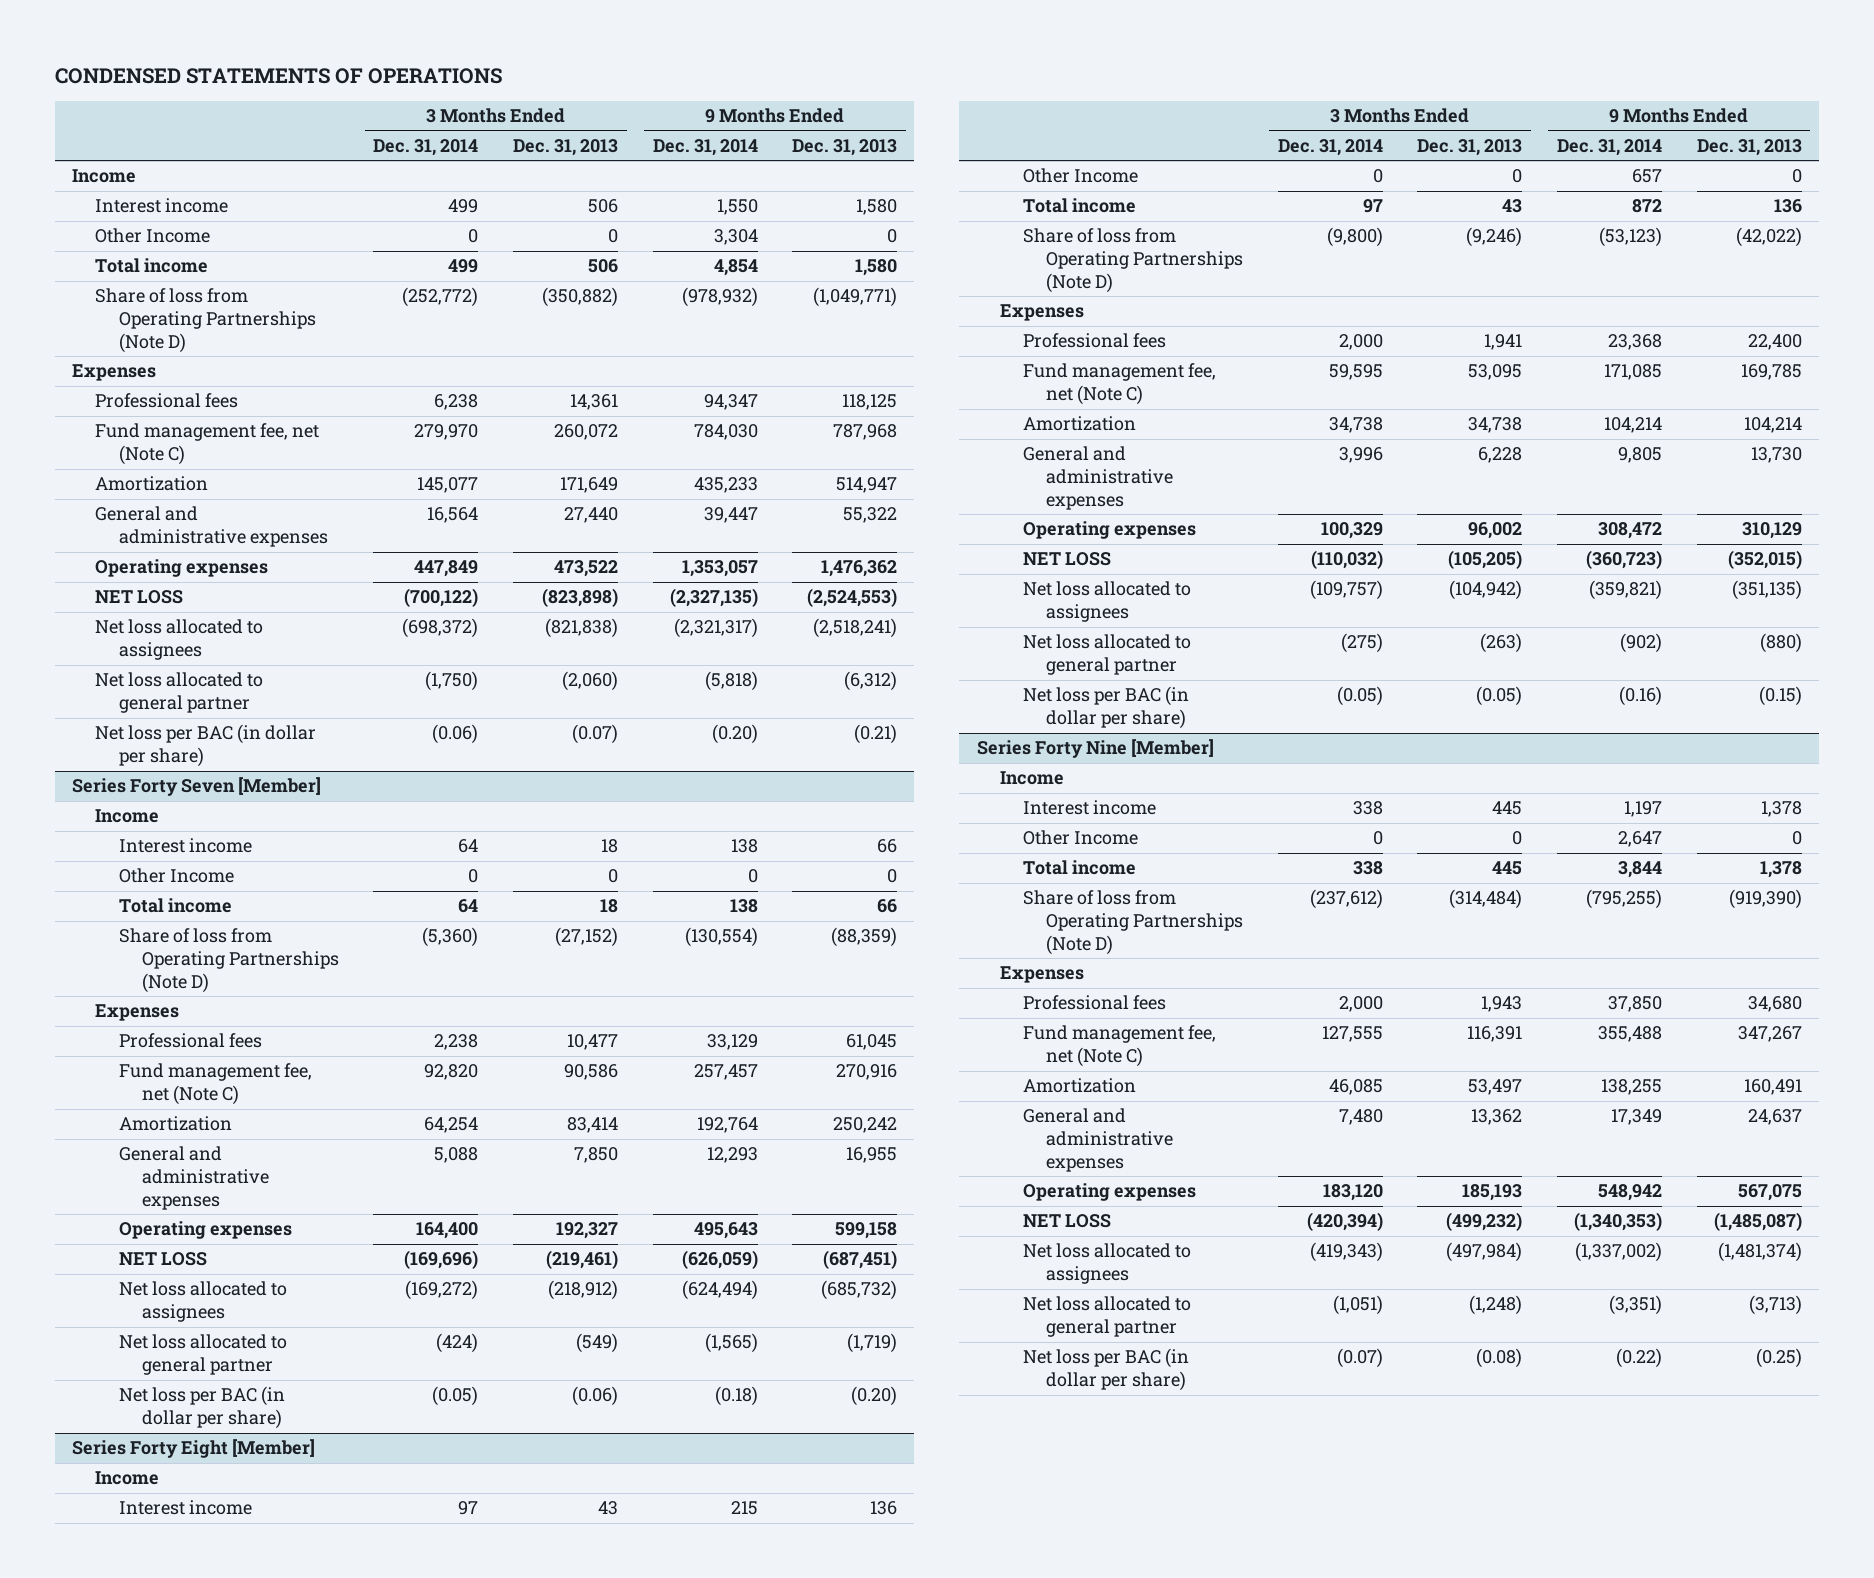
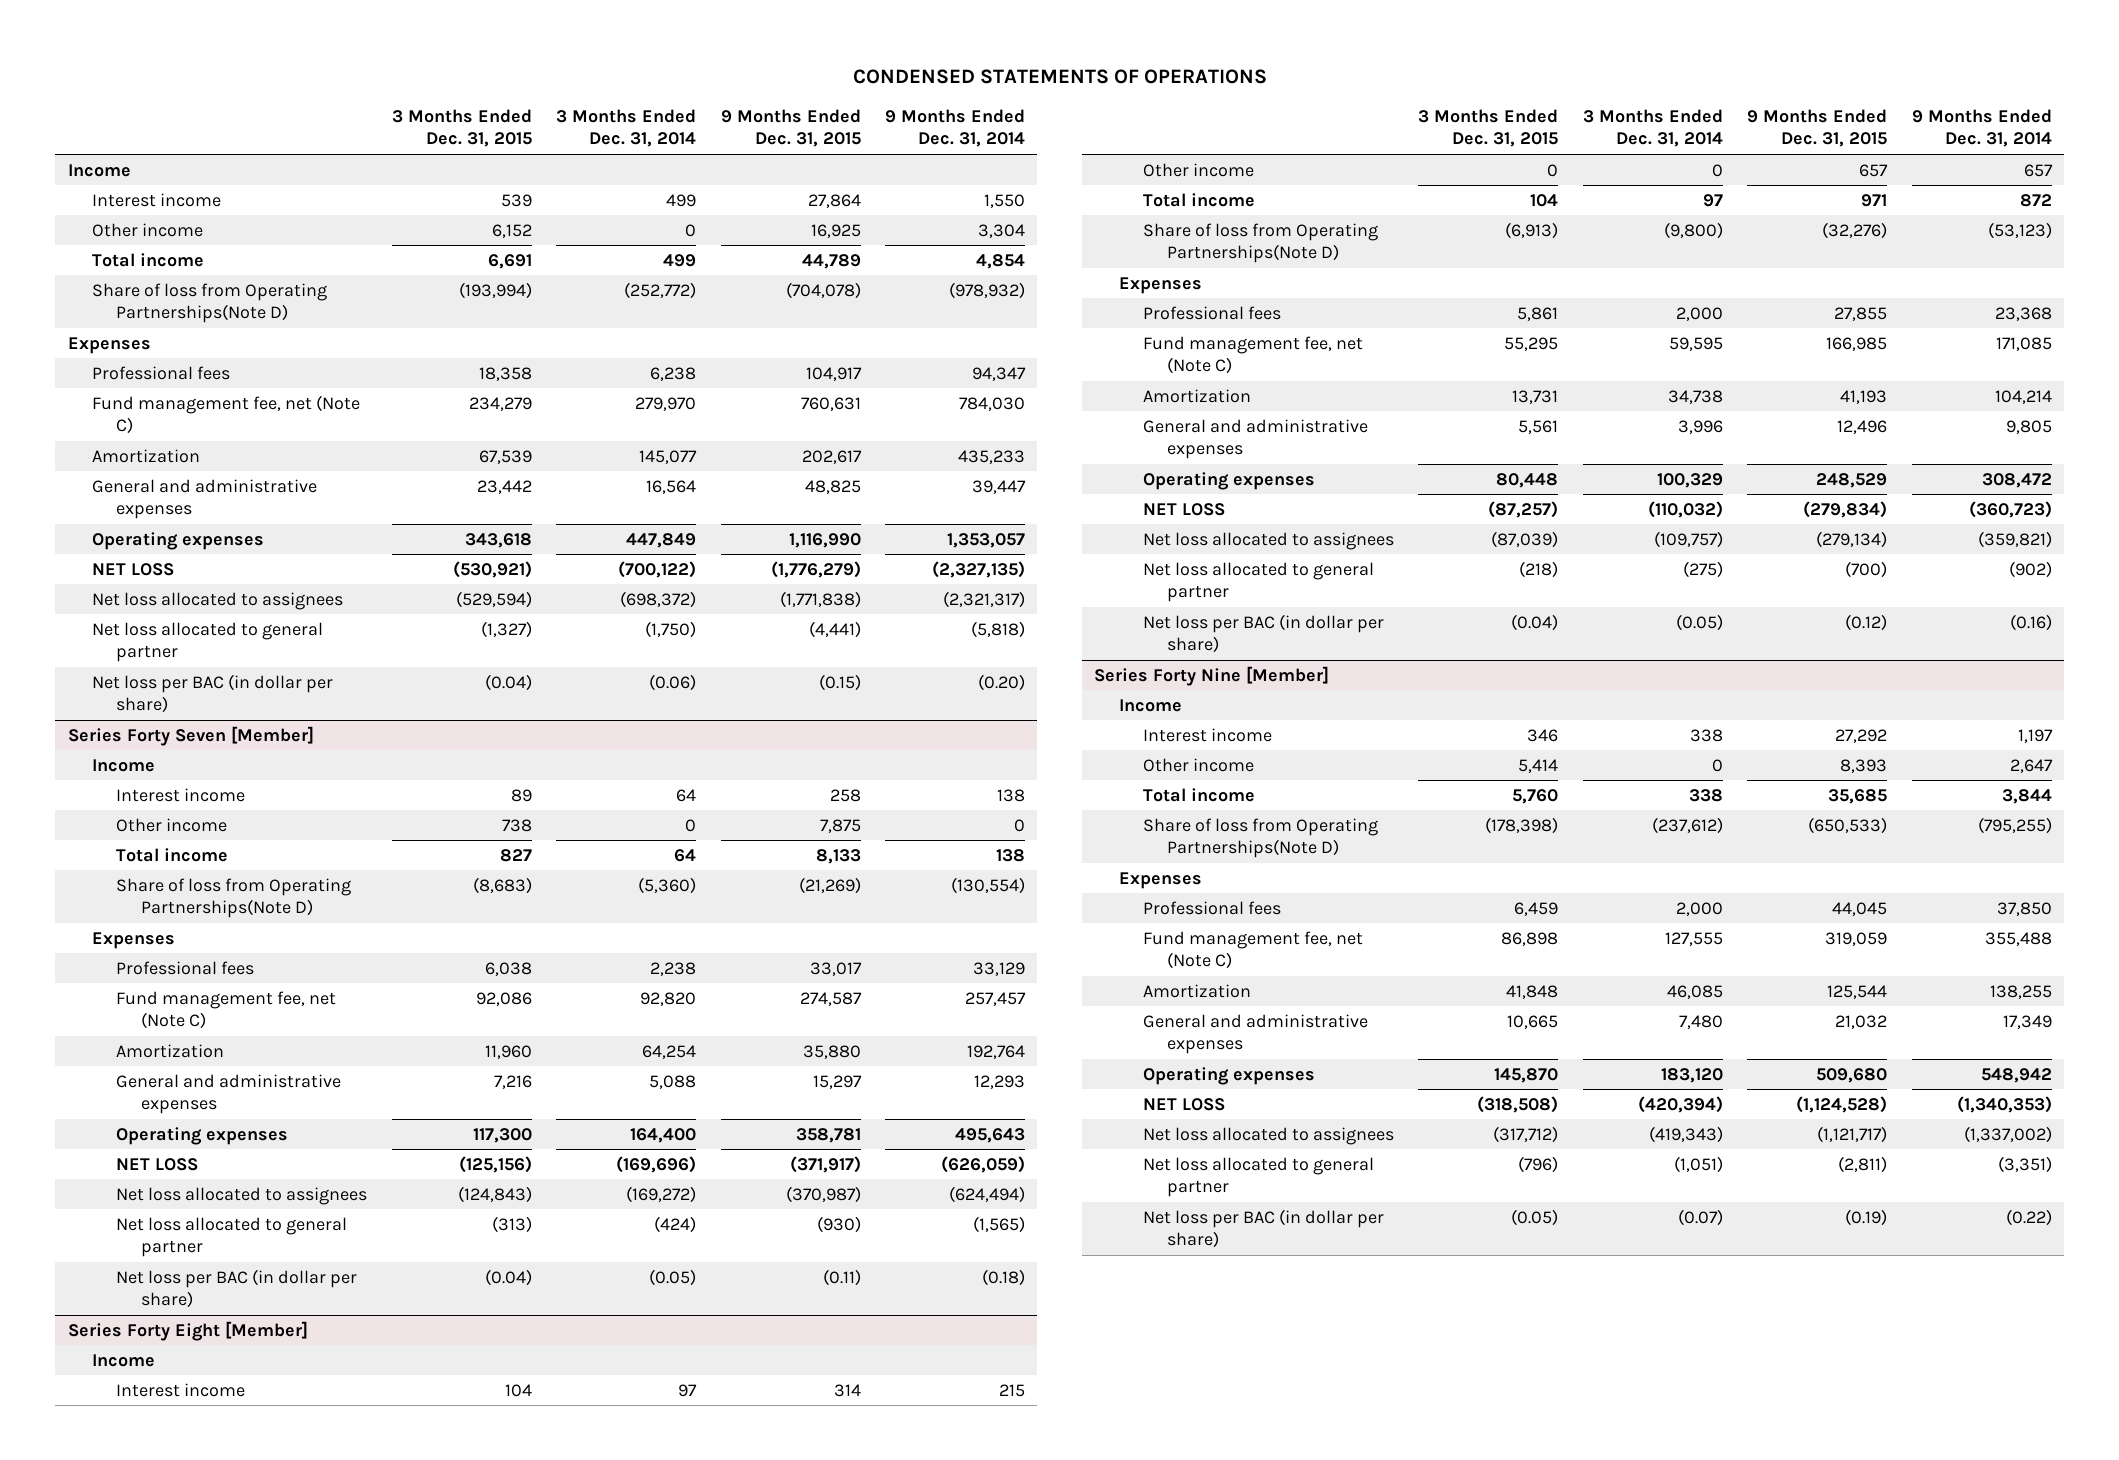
[512,138,618,156] Dec. 31, 2013 -> none
[792,138,898,156] Dec. 31, 2013 -> none
none -> [391,108,532,148] 3 Months Ended Dec. 31, 2015
none -> [720,108,861,148] 9 Months Ended Dec. 31, 2015
[95,228,211,244] Other Income -> [92,222,204,237] Other income
[95,288,316,353] Share of loss from Operating Partnerships (Note D) -> [92,282,328,324] Share of loss from Operating Partnerships(Note D)
[118,868,234,884] Other Income -> [116,817,228,832] Other income
[118,928,339,993] Share of loss from Operating Partnerships (Note D) -> [116,877,352,919] Share of loss from Operating Partnerships(Note D)
[1023,168,1139,184] Other Income -> [1143,162,1255,177] Other income
[1023,228,1244,293] Share of loss from Operating Partnerships (Note D) -> [1143,222,1379,264] Share of loss from Operating Partnerships(Note D)
[1023,830,1139,846] Other Income -> [1143,757,1255,772] Other income
[1023,890,1244,955] Share of loss from Operating Partnerships (Note D) -> [1143,817,1379,859] Share of loss from Operating Partnerships(Note D)

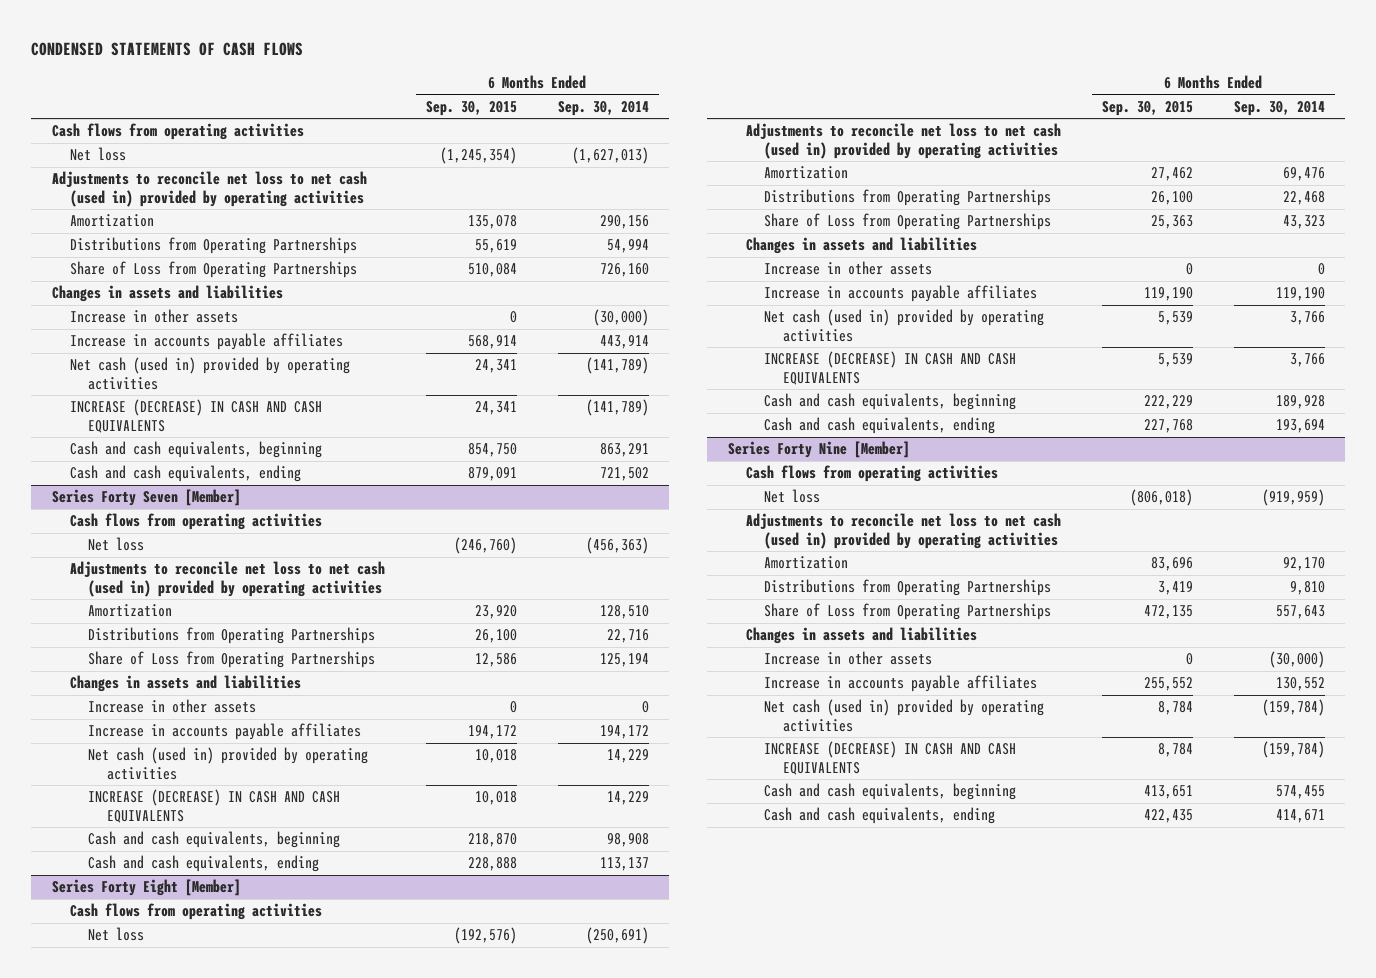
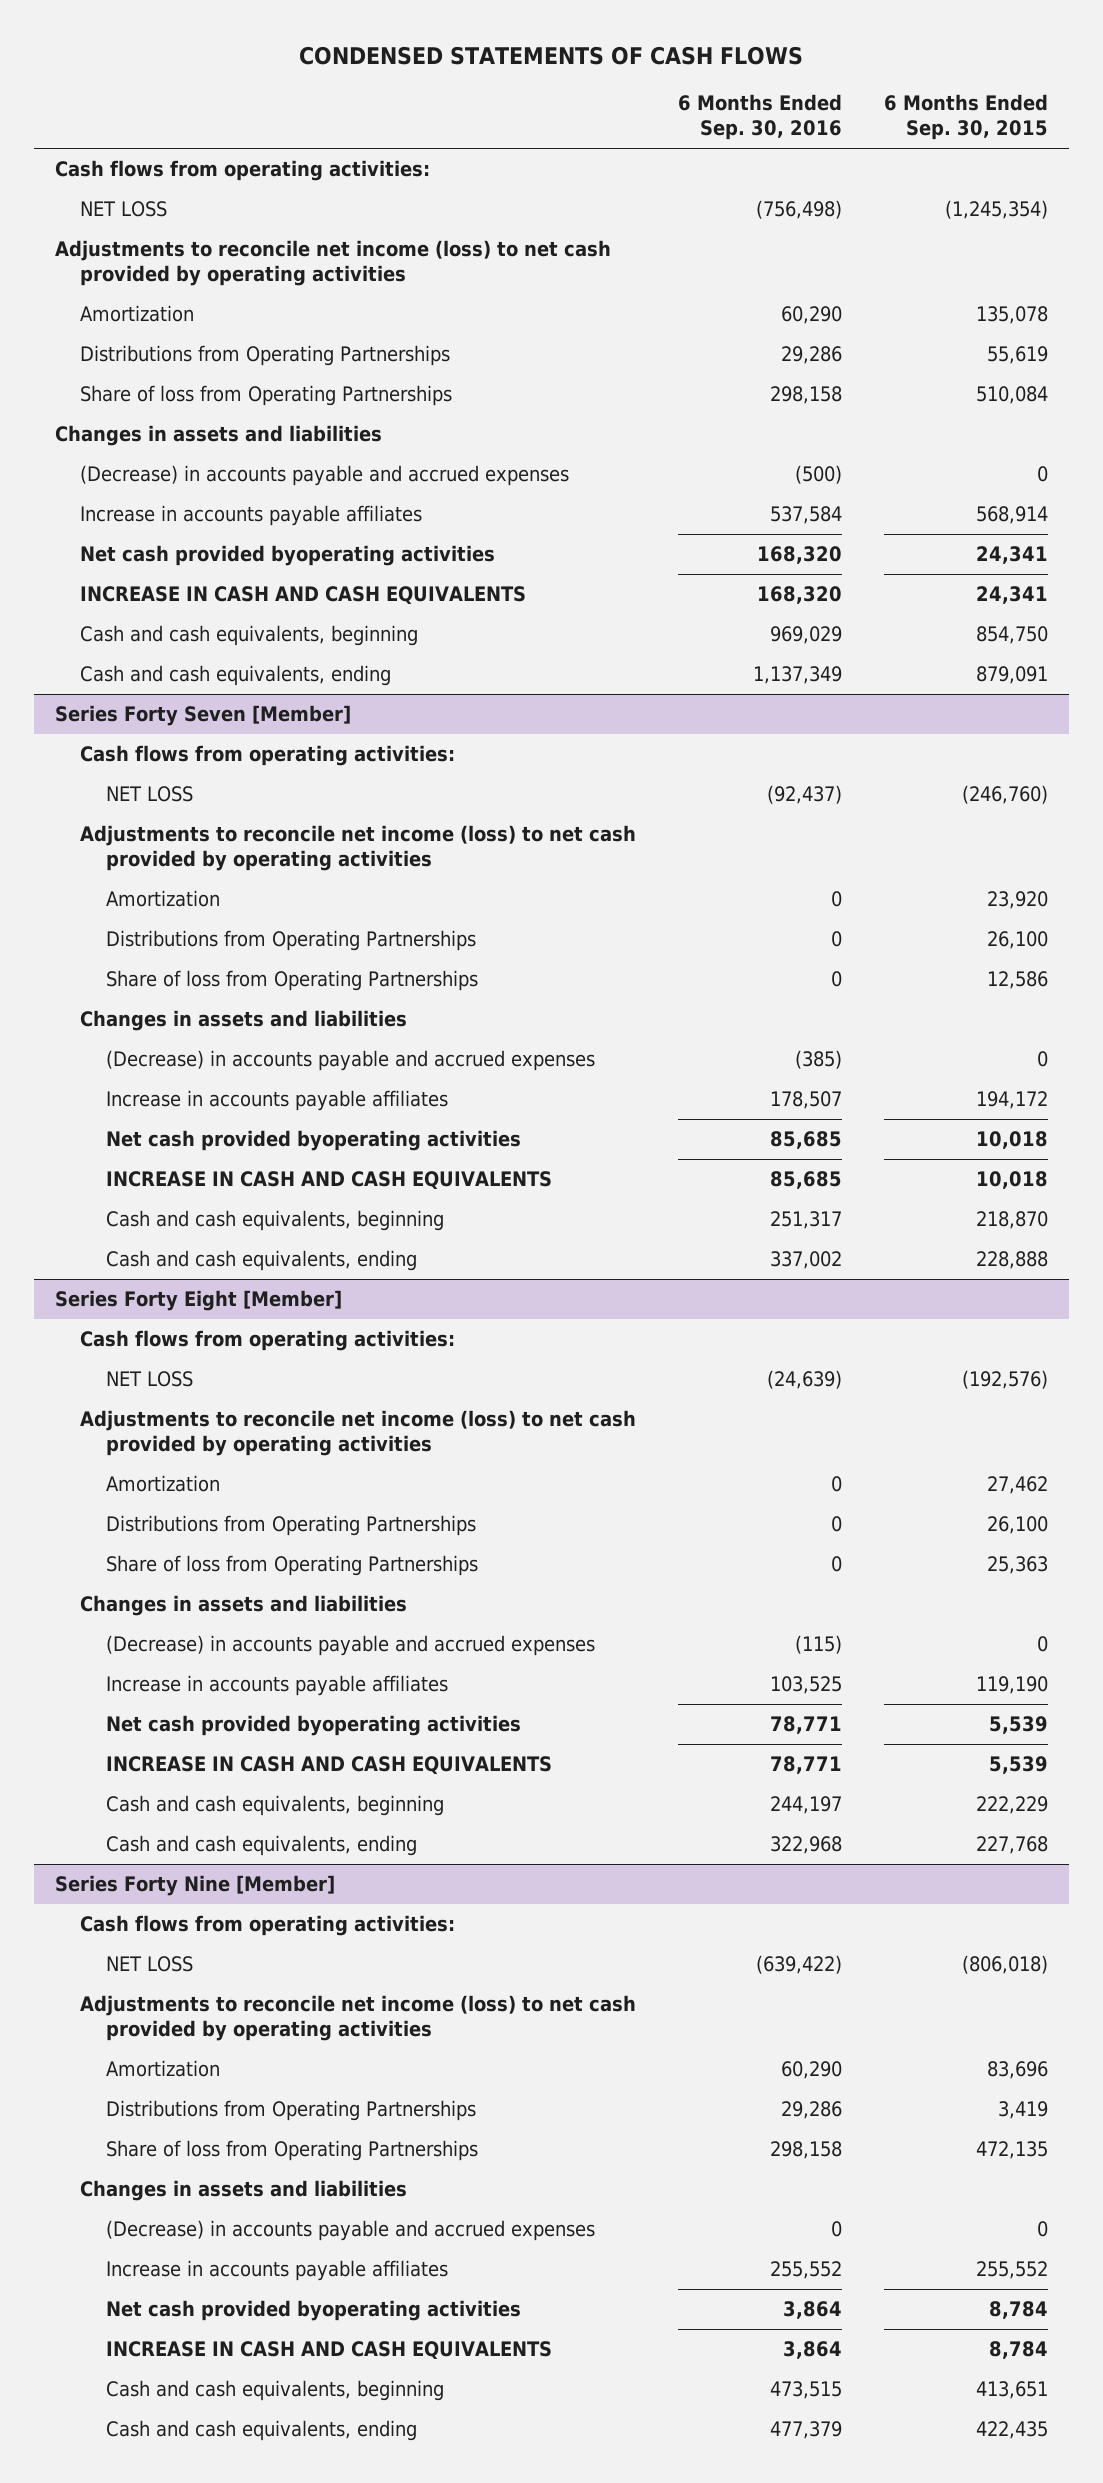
[557,100,649,116] Sep. 30, 2014 -> none
none -> [678,94,843,141] 6 Months Ended Sep. 30, 2016
[51,123,304,141] Cash flows from operating activities -> [54,160,430,182] Cash flows from operating activities:
[70,147,127,162] Net loss -> [80,201,168,218] NET LOSS
[51,171,367,207] Adjustments to reconcile net loss to net cash (used in) provided by operating activities -> [54,240,611,287] Adjustments to reconcile net income (loss) to net cash provided by operating activities
[70,261,358,279] Share of Loss from Operating Partnerships -> [80,385,453,407] Share of loss from Operating Partnerships
[70,309,239,324] Increase in other assets -> none
none -> [80,465,570,487] (Decrease) in accounts payable and accrued expenses
[70,357,351,390] Net cash (used in) provided by operating activities -> [80,545,496,567] Net cash provided byoperating activities
[70,399,323,433] INCREASE (DECREASE) IN CASH AND CASH EQUIVALENTS -> [80,586,527,605] INCREASE IN CASH AND CASH EQUIVALENTS
[70,513,323,531] Cash flows from operating activities -> [80,745,456,767] Cash flows from operating activities:
[88,537,145,552] Net loss -> [105,786,193,803] NET LOSS
[70,561,386,597] Adjustments to reconcile net loss to net cash (used in) provided by operating activities -> [80,825,637,872] Adjustments to reconcile net income (loss) to net cash provided by operating activities
[88,651,376,669] Share of Loss from Operating Partnerships -> [105,970,478,992] Share of loss from Operating Partnerships
[88,699,257,714] Increase in other assets -> none
none -> [105,1050,595,1072] (Decrease) in accounts payable and accrued expenses
[88,747,369,780] Net cash (used in) provided by operating activities -> [105,1130,521,1152] Net cash provided byoperating activities
[88,789,341,823] INCREASE (DECREASE) IN CASH AND CASH EQUIVALENTS -> [105,1171,552,1190] INCREASE IN CASH AND CASH EQUIVALENTS
[70,903,323,921] Cash flows from operating activities -> [80,1330,456,1352] Cash flows from operating activities:
[88,927,145,942] Net loss -> [105,1371,193,1388] NET LOSS
[745,123,1061,159] Adjustments to reconcile net loss to net cash (used in) provided by operating activities -> [80,1410,637,1457] Adjustments to reconcile net income (loss) to net cash provided by operating activities
[764,213,1052,231] Share of Loss from Operating Partnerships -> [105,1555,478,1577] Share of loss from Operating Partnerships
[764,261,933,276] Increase in other assets -> none
none -> [105,1635,595,1657] (Decrease) in accounts payable and accrued expenses
[764,309,1045,342] Net cash (used in) provided by operating activities -> [105,1715,521,1737] Net cash provided byoperating activities
[764,351,1017,385] INCREASE (DECREASE) IN CASH AND CASH EQUIVALENTS -> [105,1756,552,1775] INCREASE IN CASH AND CASH EQUIVALENTS
[745,465,998,483] Cash flows from operating activities -> [80,1915,456,1937] Cash flows from operating activities:
[764,489,821,504] Net loss -> [105,1956,193,1973] NET LOSS
[745,513,1061,549] Adjustments to reconcile net loss to net cash (used in) provided by operating activities -> [80,1995,637,2042] Adjustments to reconcile net income (loss) to net cash provided by operating activities
[764,603,1052,621] Share of Loss from Operating Partnerships -> [105,2140,478,2162] Share of loss from Operating Partnerships
[764,651,933,666] Increase in other assets -> none
none -> [105,2220,595,2242] (Decrease) in accounts payable and accrued expenses
[764,699,1045,732] Net cash (used in) provided by operating activities -> [105,2300,521,2322] Net cash provided byoperating activities
[764,741,1017,775] INCREASE (DECREASE) IN CASH AND CASH EQUIVALENTS -> [105,2341,552,2360] INCREASE IN CASH AND CASH EQUIVALENTS

